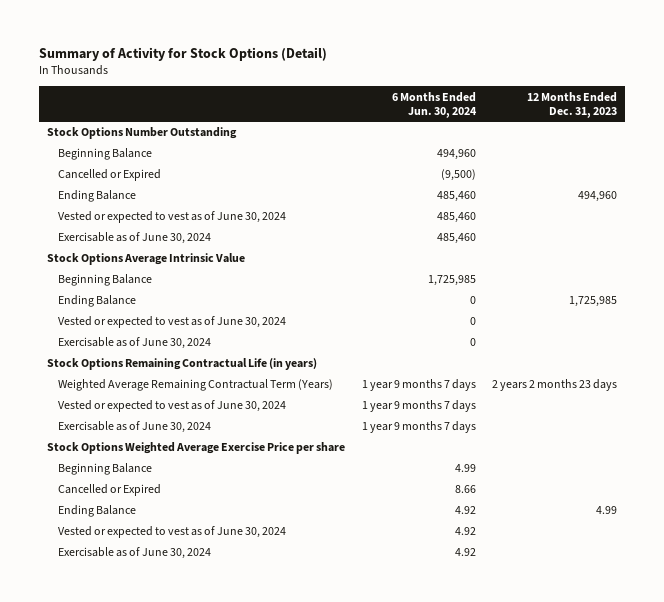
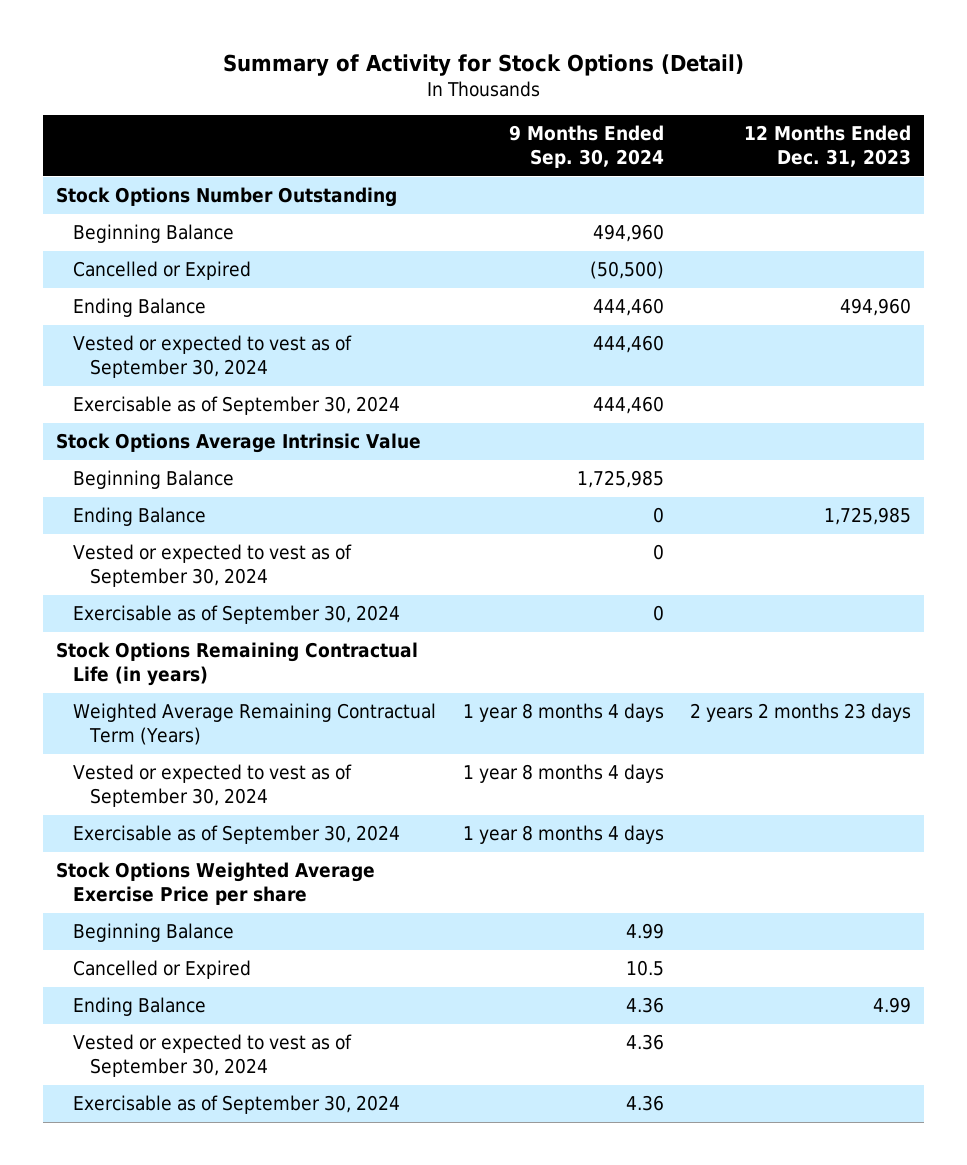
[391,91,477,119] 6 Months Ended Jun. 30, 2024 -> none
none -> [508,124,664,168] 9 Months Ended Sep. 30, 2024
[57,211,286,224] Vested or expected to vest as of June 30, 2024 -> [73,335,353,379] Vested or expected to vest as of September 30, 2024
[57,232,211,245] Exercisable as of June 30, 2024 -> [73,396,401,416] Exercisable as of September 30, 2024
[57,316,286,329] Vested or expected to vest as of June 30, 2024 -> [73,544,353,588] Vested or expected to vest as of September 30, 2024
[57,337,211,350] Exercisable as of June 30, 2024 -> [73,605,401,625] Exercisable as of September 30, 2024
[57,400,286,413] Vested or expected to vest as of June 30, 2024 -> [73,764,353,808] Vested or expected to vest as of September 30, 2024
[57,421,211,434] Exercisable as of June 30, 2024 -> [73,825,401,845] Exercisable as of September 30, 2024
[57,526,286,539] Vested or expected to vest as of June 30, 2024 -> [73,1034,353,1078] Vested or expected to vest as of September 30, 2024
[57,547,211,560] Exercisable as of June 30, 2024 -> [73,1095,401,1115] Exercisable as of September 30, 2024

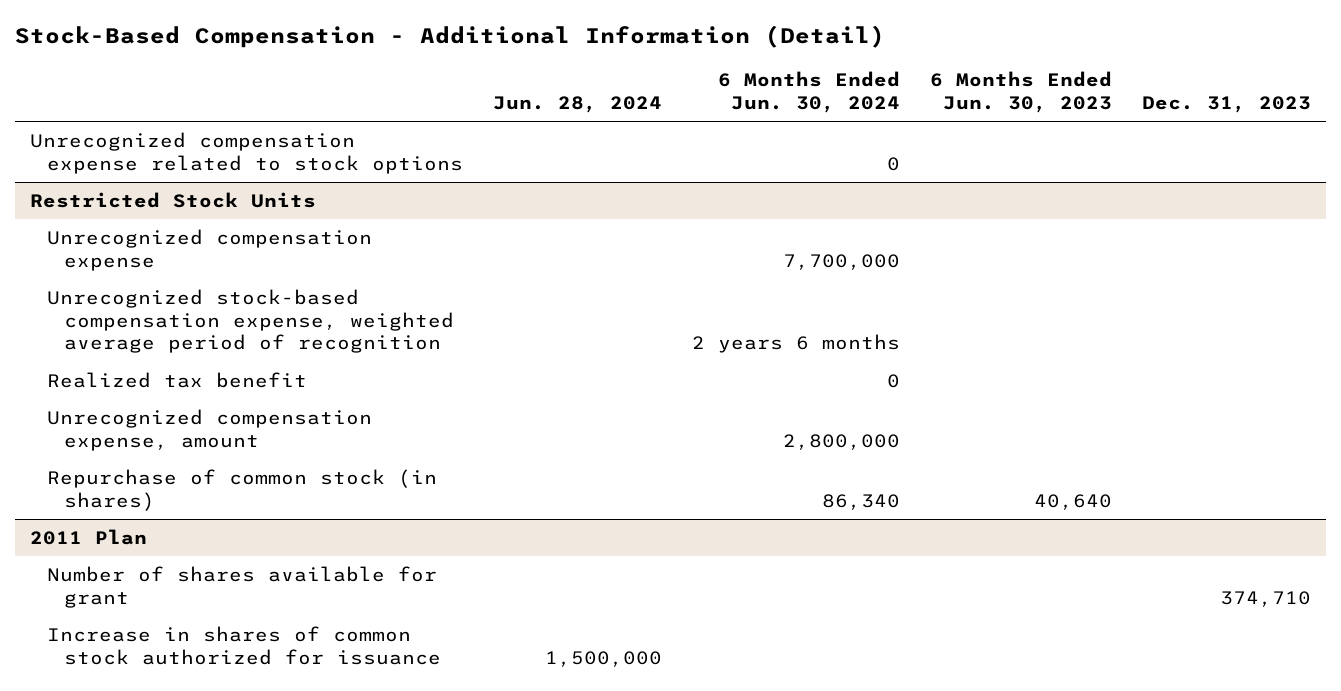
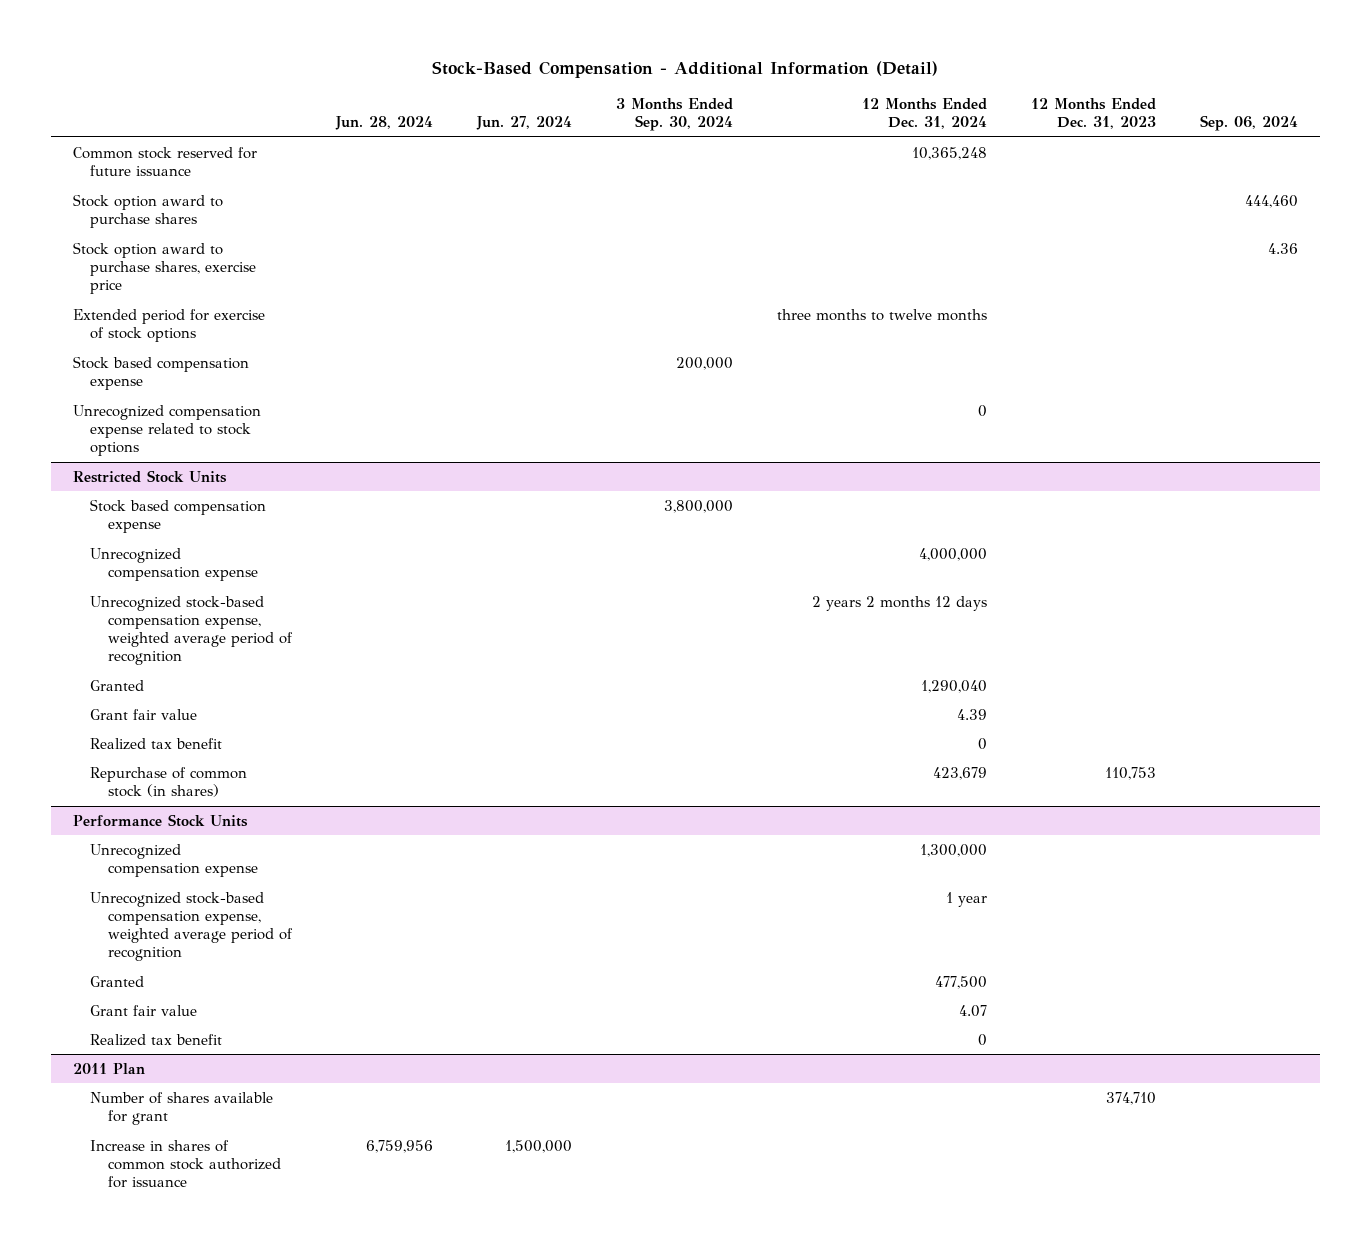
[717,71,900,113] 6 Months Ended Jun. 30, 2024 -> none
[929,71,1112,113] 6 Months Ended Jun. 30, 2023 -> none
[1141,95,1311,113] Dec. 31, 2023 -> none
none -> [476,116,573,131] Jun. 27, 2024
none -> [615,97,733,132] 3 Months Ended Sep. 30, 2024
none -> [861,97,987,130] 12 Months Ended Dec. 31, 2024
none -> [1030,97,1156,130] 12 Months Ended Dec. 31, 2023
none -> [1199,115,1298,132] Sep. 06, 2024
none -> [72,146,257,177] Common stock reserved for future issuance
none -> [72,193,223,229] Stock option award to purchase shares
none -> [72,241,257,295] Stock option award to purchase shares, exercise price
none -> [72,308,265,343] Extended period for exercise of stock options
none -> [72,355,249,391] Stock based compensation expense
none -> [90,498,267,534] Stock based compensation expense
none -> [90,679,145,691] Granted
none -> [90,708,198,720] Grant fair value
[47,408,373,451] Unrecognized compensation expense, amount -> none
none -> [72,813,248,827] Performance Stock Units
none -> [90,843,259,878] Unrecognized compensation expense
none -> [90,891,294,962] Unrecognized stock-based compensation expense, weighted average period of recognition
none -> [90,975,145,987] Granted
none -> [90,1004,198,1016] Grant fair value
none -> [90,1033,223,1046] Realized tax benefit
[545,650,663,667] 1,500,000 -> [366,1139,434,1153] 6,759,956

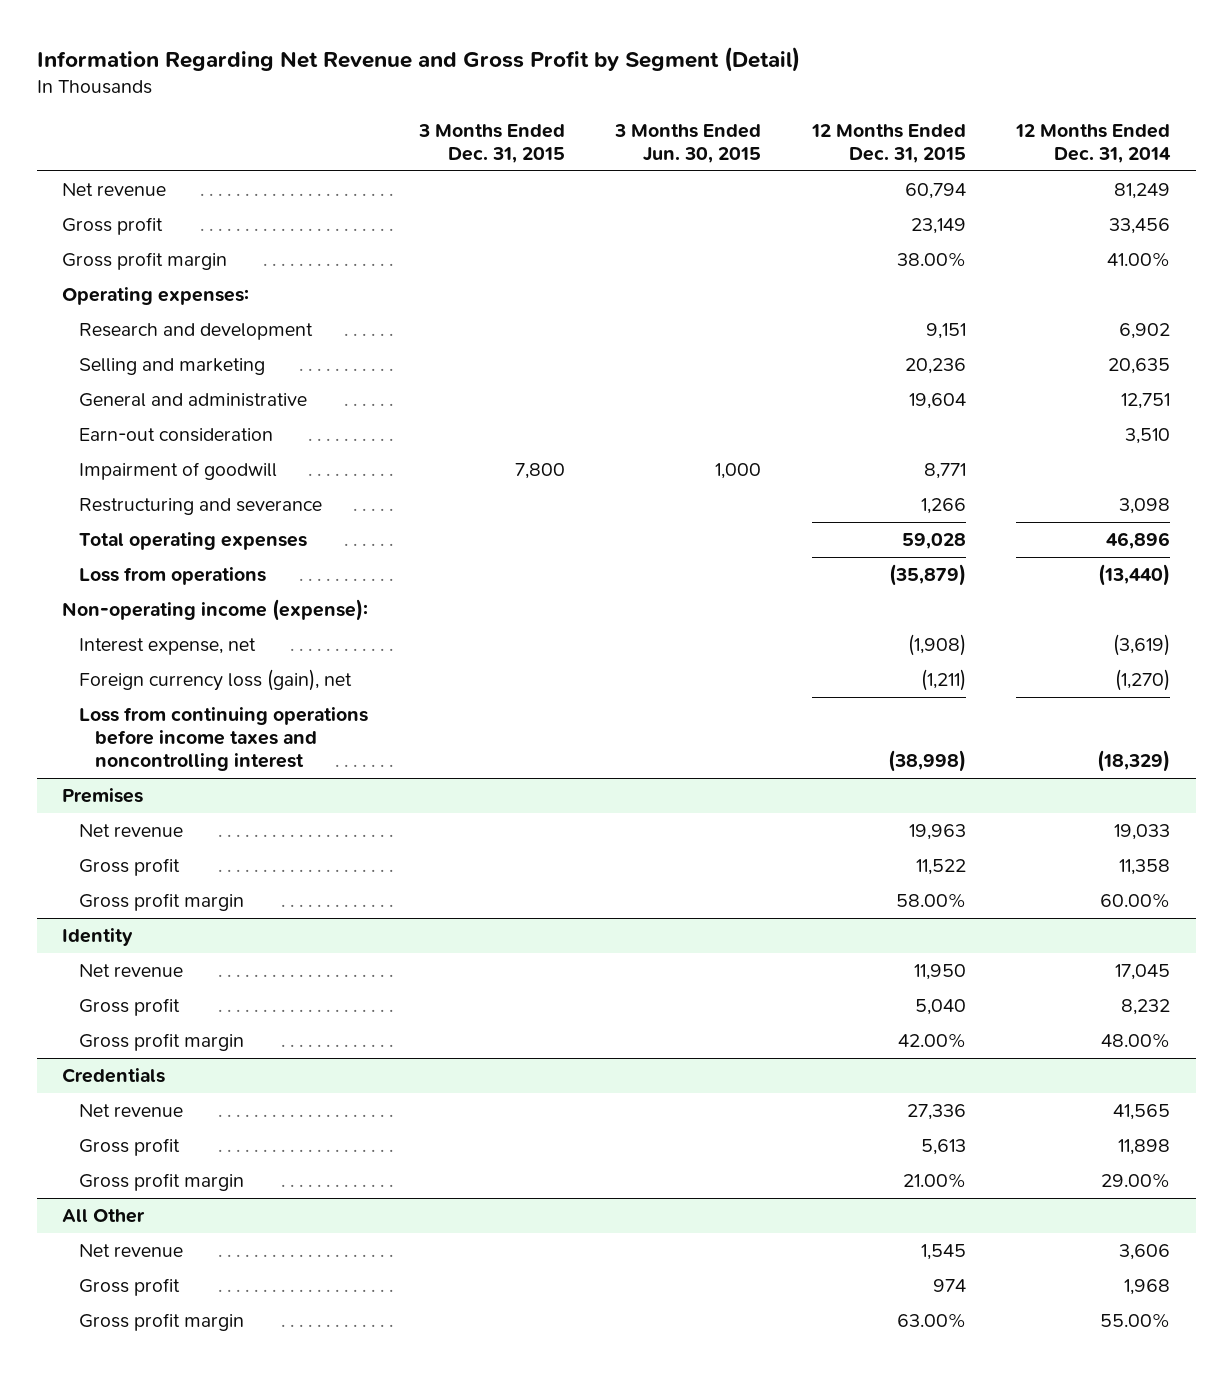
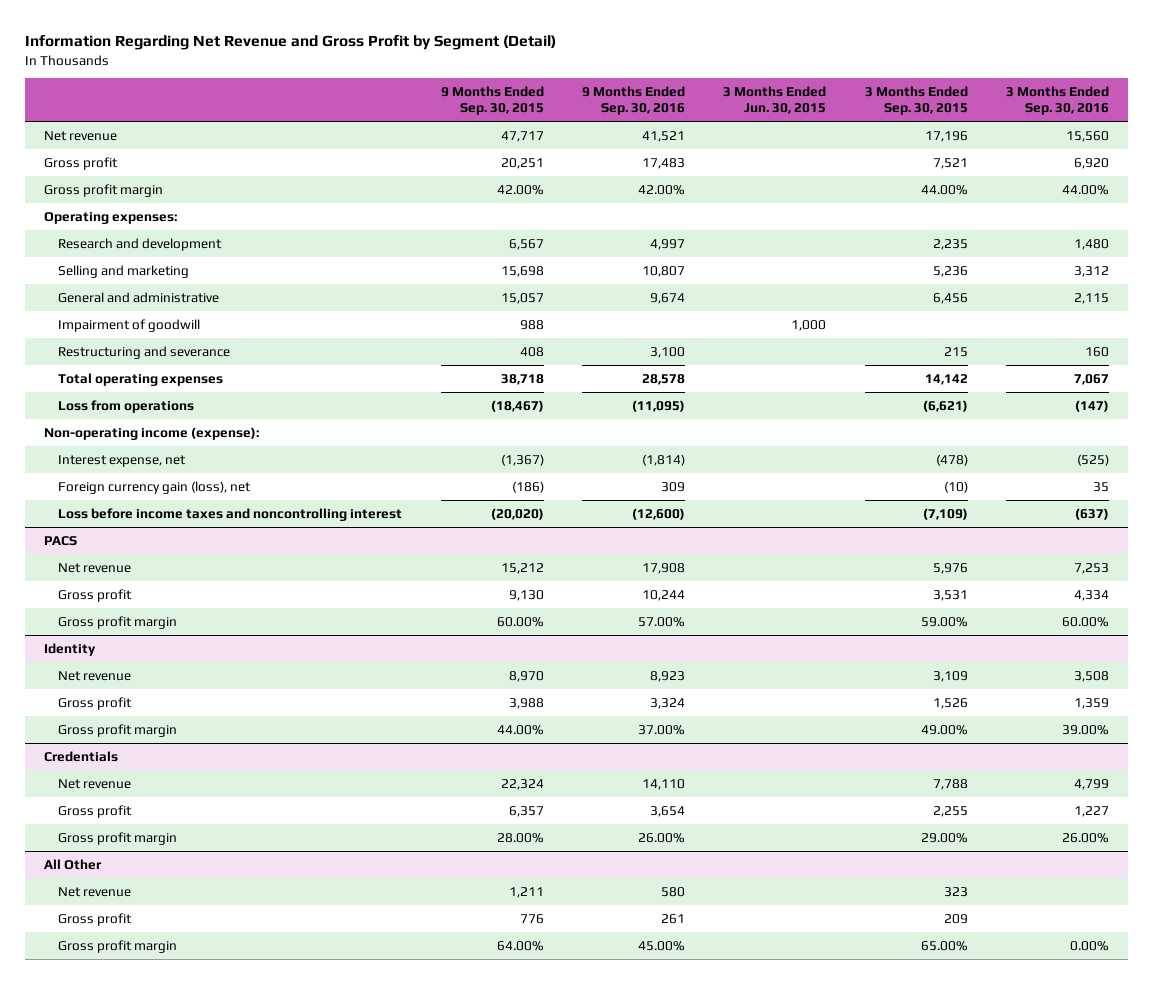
[417,123,565,163] 3 Months Ended Dec. 31, 2015 -> none
[810,123,966,163] 12 Months Ended Dec. 31, 2015 -> none
[1015,123,1172,163] 12 Months Ended Dec. 31, 2014 -> none
none -> [440,86,544,116] 9 Months Ended Sep. 30, 2015
none -> [582,86,686,116] 9 Months Ended Sep. 30, 2016
none -> [864,86,968,116] 3 Months Ended Sep. 30, 2015
none -> [1006,86,1110,116] 3 Months Ended Sep. 30, 2016
[78,428,273,443] Earn-out consideration -> none
[62,788,144,804] Premises -> none
[78,824,183,838] Net revenue -> none
[78,858,180,877] Gross profit -> none
[78,893,244,912] Gross profit margin -> none
[78,669,352,692] Foreign currency loss (gain), net -> [58,480,252,494] Foreign currency gain (loss), net
[78,707,368,772] Loss from continuing operations before income taxes and noncontrolling interest -> [58,507,403,521] Loss before income taxes and noncontrolling interest
none -> [44,535,78,546] PACS
none -> [58,562,132,573] Net revenue
none -> [58,588,133,602] Gross profit
none -> [58,615,178,629] Gross profit margin

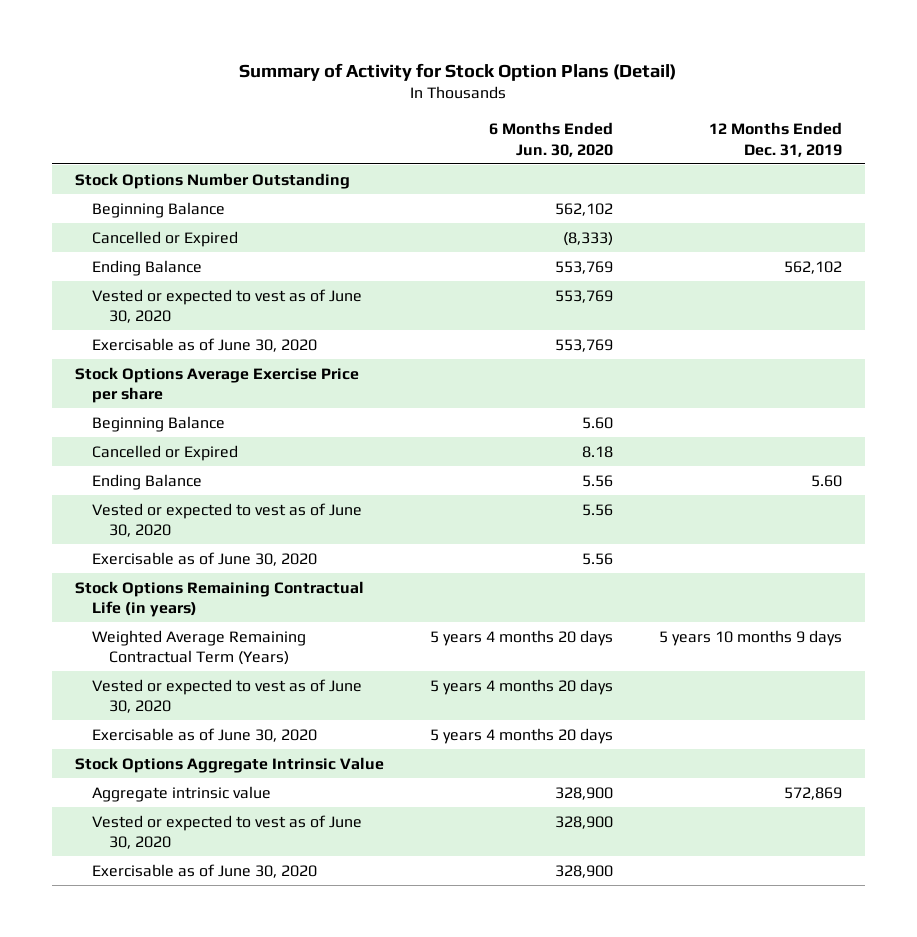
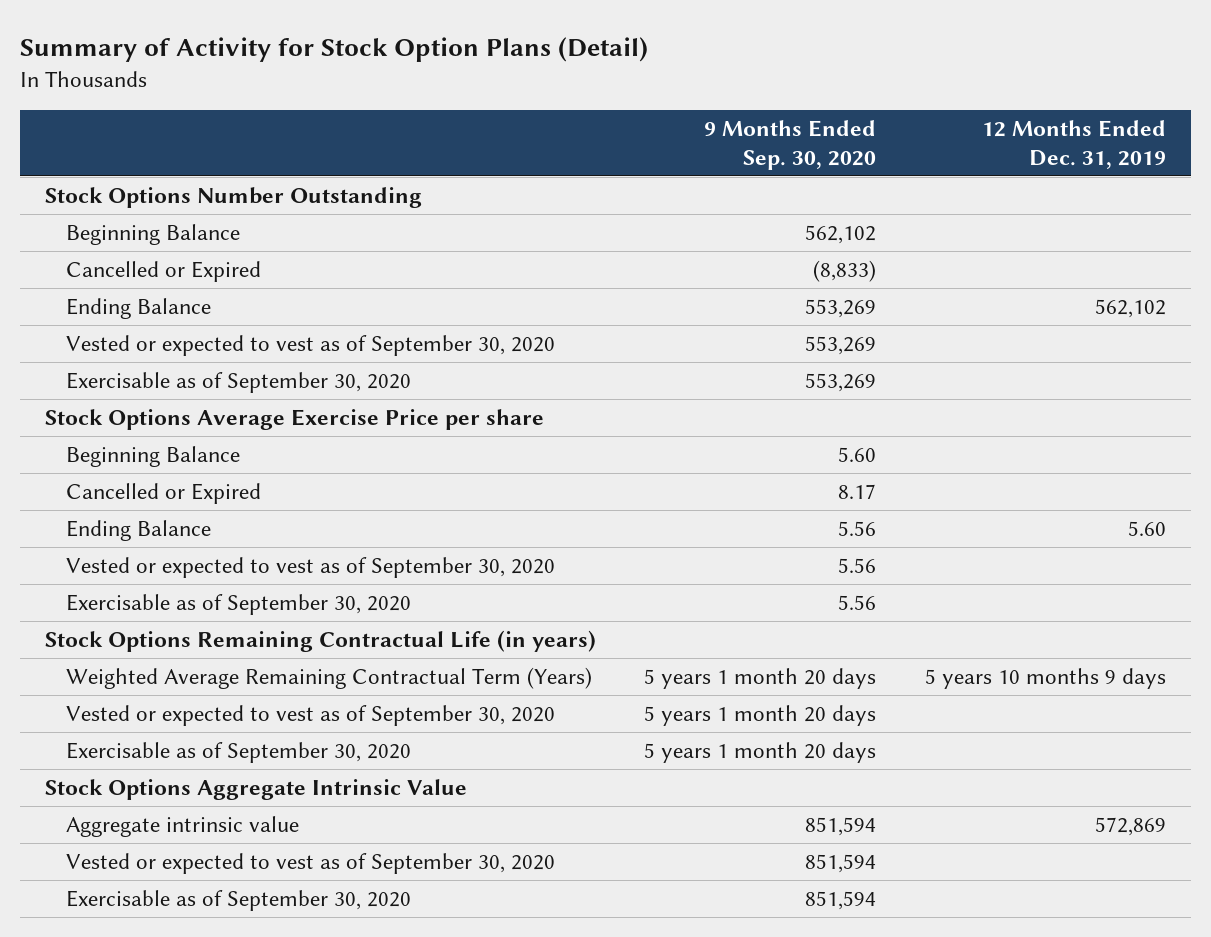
[488,122,613,157] 6 Months Ended Jun. 30, 2020 -> none
none -> [704,120,877,170] 9 Months Ended Sep. 30, 2020
[91,288,362,324] Vested or expected to vest as of June 30, 2020 -> [65,334,555,356] Vested or expected to vest as of September 30, 2020
[91,337,317,352] Exercisable as of June 30, 2020 -> [65,371,411,393] Exercisable as of September 30, 2020
[91,502,362,538] Vested or expected to vest as of June 30, 2020 -> [65,556,555,578] Vested or expected to vest as of September 30, 2020
[91,551,317,566] Exercisable as of June 30, 2020 -> [65,593,411,615] Exercisable as of September 30, 2020
[91,678,362,714] Vested or expected to vest as of June 30, 2020 -> [65,704,555,726] Vested or expected to vest as of September 30, 2020
[91,727,317,742] Exercisable as of June 30, 2020 -> [65,741,411,763] Exercisable as of September 30, 2020
[91,814,362,850] Vested or expected to vest as of June 30, 2020 -> [65,852,555,874] Vested or expected to vest as of September 30, 2020
[91,863,317,878] Exercisable as of June 30, 2020 -> [65,889,411,911] Exercisable as of September 30, 2020

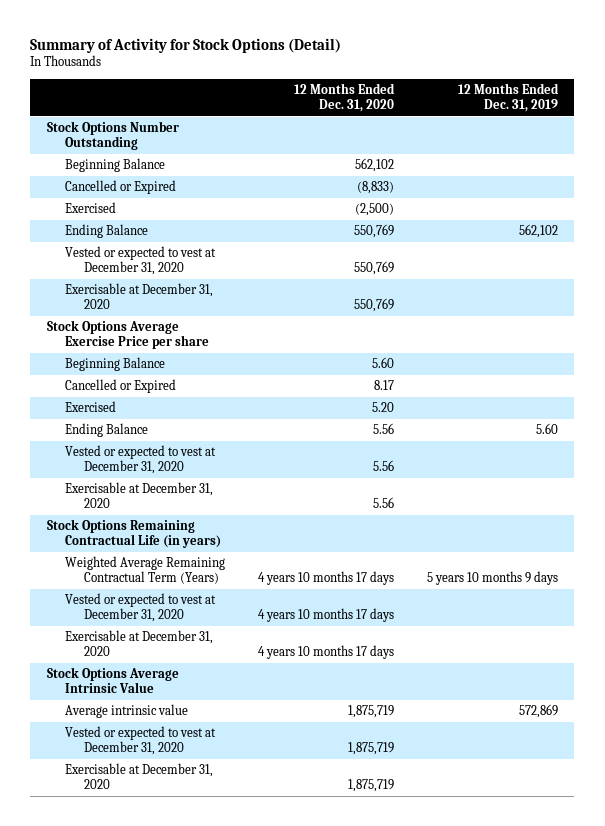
[20,37,649,63] Summary of Activity for Stock Option Plans (Detail) -> [30,37,342,53] Summary of Activity for Stock Options (Detail)
[704,120,877,170] 9 Months Ended Sep. 30, 2020 -> none
none -> [294,83,396,112] 12 Months Ended Dec. 31, 2020
none -> [65,202,117,214] Exercised
[65,334,555,356] Vested or expected to vest as of September 30, 2020 -> [65,246,217,275] Vested or expected to vest at December 31, 2020
[65,371,411,393] Exercisable as of September 30, 2020 -> [65,283,214,309] Exercisable at December 31, 2020
none -> [65,401,117,413] Exercised
[65,556,555,578] Vested or expected to vest as of September 30, 2020 -> [65,445,217,474] Vested or expected to vest at December 31, 2020
[65,593,411,615] Exercisable as of September 30, 2020 -> [65,482,214,508] Exercisable at December 31, 2020
[65,704,555,726] Vested or expected to vest as of September 30, 2020 -> [65,593,217,622] Vested or expected to vest at December 31, 2020
[65,741,411,763] Exercisable as of September 30, 2020 -> [65,630,214,656] Exercisable at December 31, 2020
[44,778,467,800] Stock Options Aggregate Intrinsic Value -> [46,667,179,693] Stock Options Average Intrinsic Value
[65,815,299,837] Aggregate intrinsic value -> [65,704,189,719] Average intrinsic value
[65,852,555,874] Vested or expected to vest as of September 30, 2020 -> [65,726,217,755] Vested or expected to vest at December 31, 2020
[65,889,411,911] Exercisable as of September 30, 2020 -> [65,763,214,789] Exercisable at December 31, 2020

